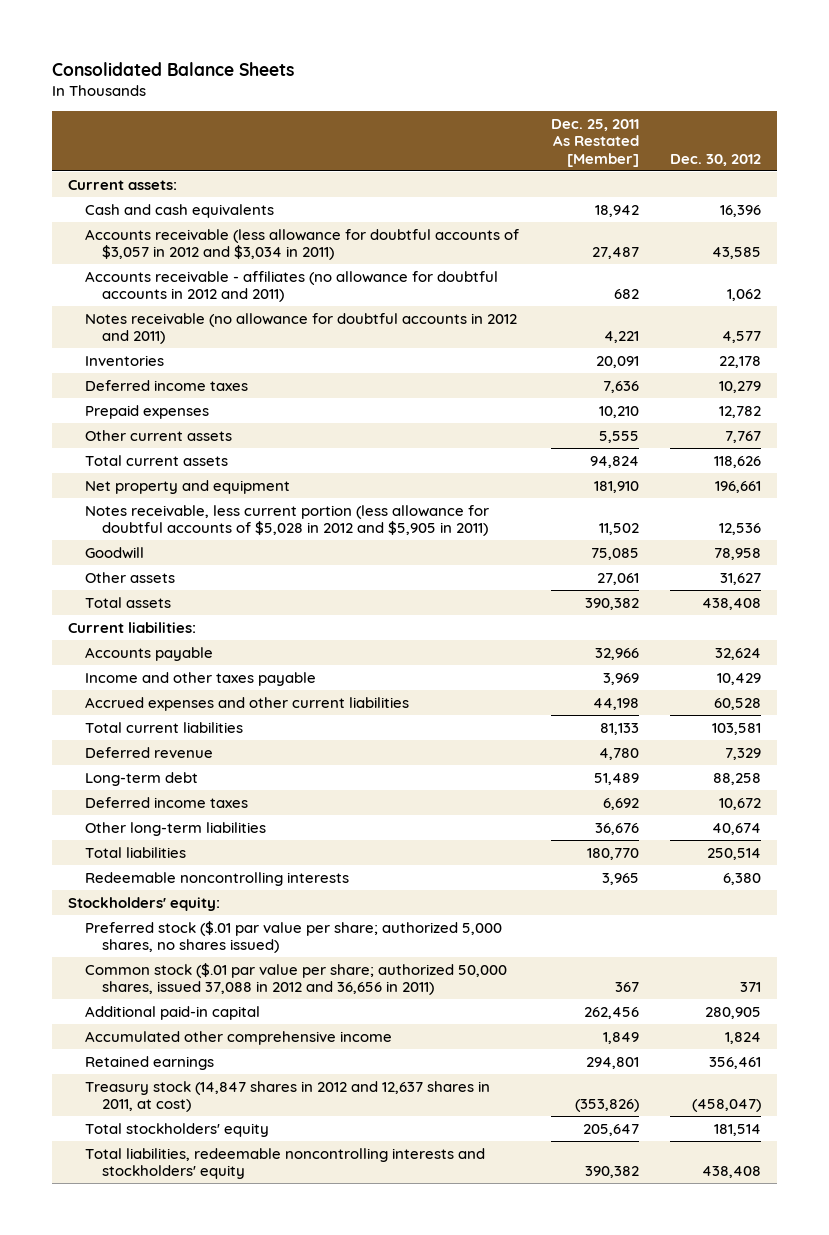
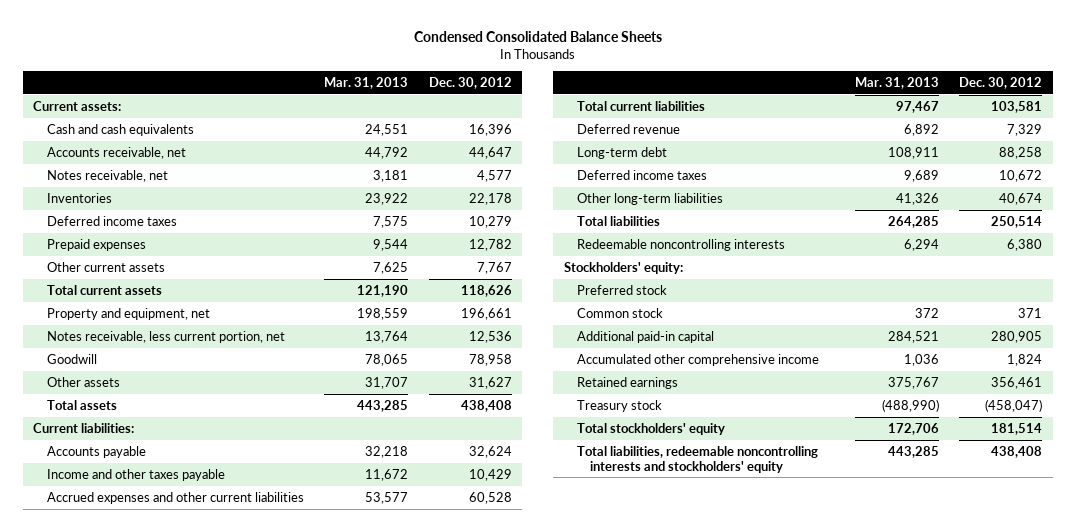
[52,61,295,76] Consolidated Balance Sheets -> [413,31,662,43] Condensed Consolidated Balance Sheets
[550,118,639,167] Dec. 25, 2011 As Restated [Member] -> none
none -> [324,77,409,90] Mar. 31, 2013
[84,228,519,261] Accounts receivable (less allowance for doubtful accounts of $3,057 in 2012 and $3,034 in 2011) -> none
[84,270,498,303] Accounts receivable - affiliates (no allowance for doubtful accounts in 2012 and 2011) -> none
none -> [46,146,186,159] Accounts receivable, net
[84,312,517,345] Notes receivable (no allowance for doubtful accounts in 2012 and 2011) -> [46,169,168,182] Notes receivable, net
[84,479,290,494] Net property and equipment -> [46,307,210,320] Property and equipment, net
[84,504,489,537] Notes receivable, less current portion (less allowance for doubtful accounts of $5,028 in 2012 and $5,905 in 2011) -> [46,330,285,343] Notes receivable, less current portion, net
[84,920,502,954] Preferred stock ($.01 par value per share; authorized 5,000 shares, no shares issued) -> [576,284,667,295] Preferred stock
[84,962,507,996] Common stock ($.01 par value per share; authorized 50,000 shares, issued 37,088 in 2012 and 36,656 in 2011) -> [576,307,663,318] Common stock
[84,1080,490,1113] Treasury stock (14,847 shares in 2012 and 12,637 shares in 2011, at cost) -> [576,399,662,412] Treasury stock

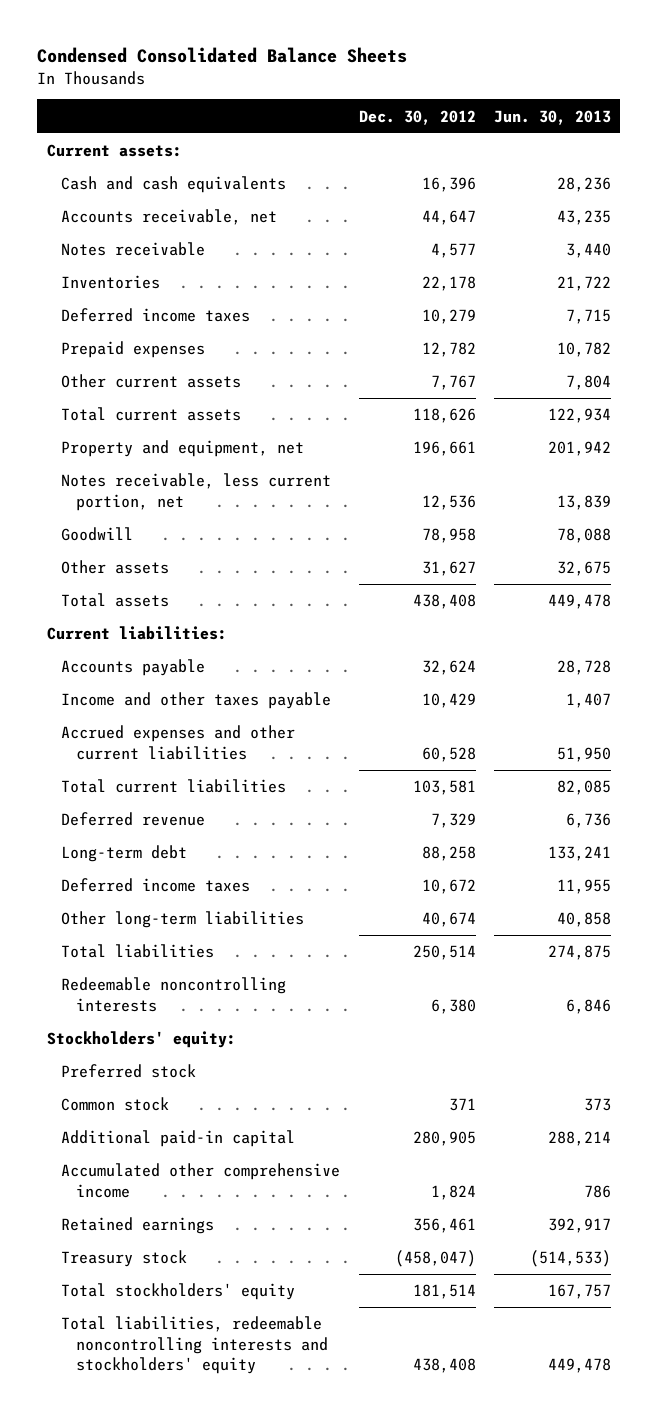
[324,77,409,90] Mar. 31, 2013 -> none
none -> [493,109,611,125] Jun. 30, 2013
[46,169,168,182] Notes receivable, net -> [61,242,206,257] Notes receivable

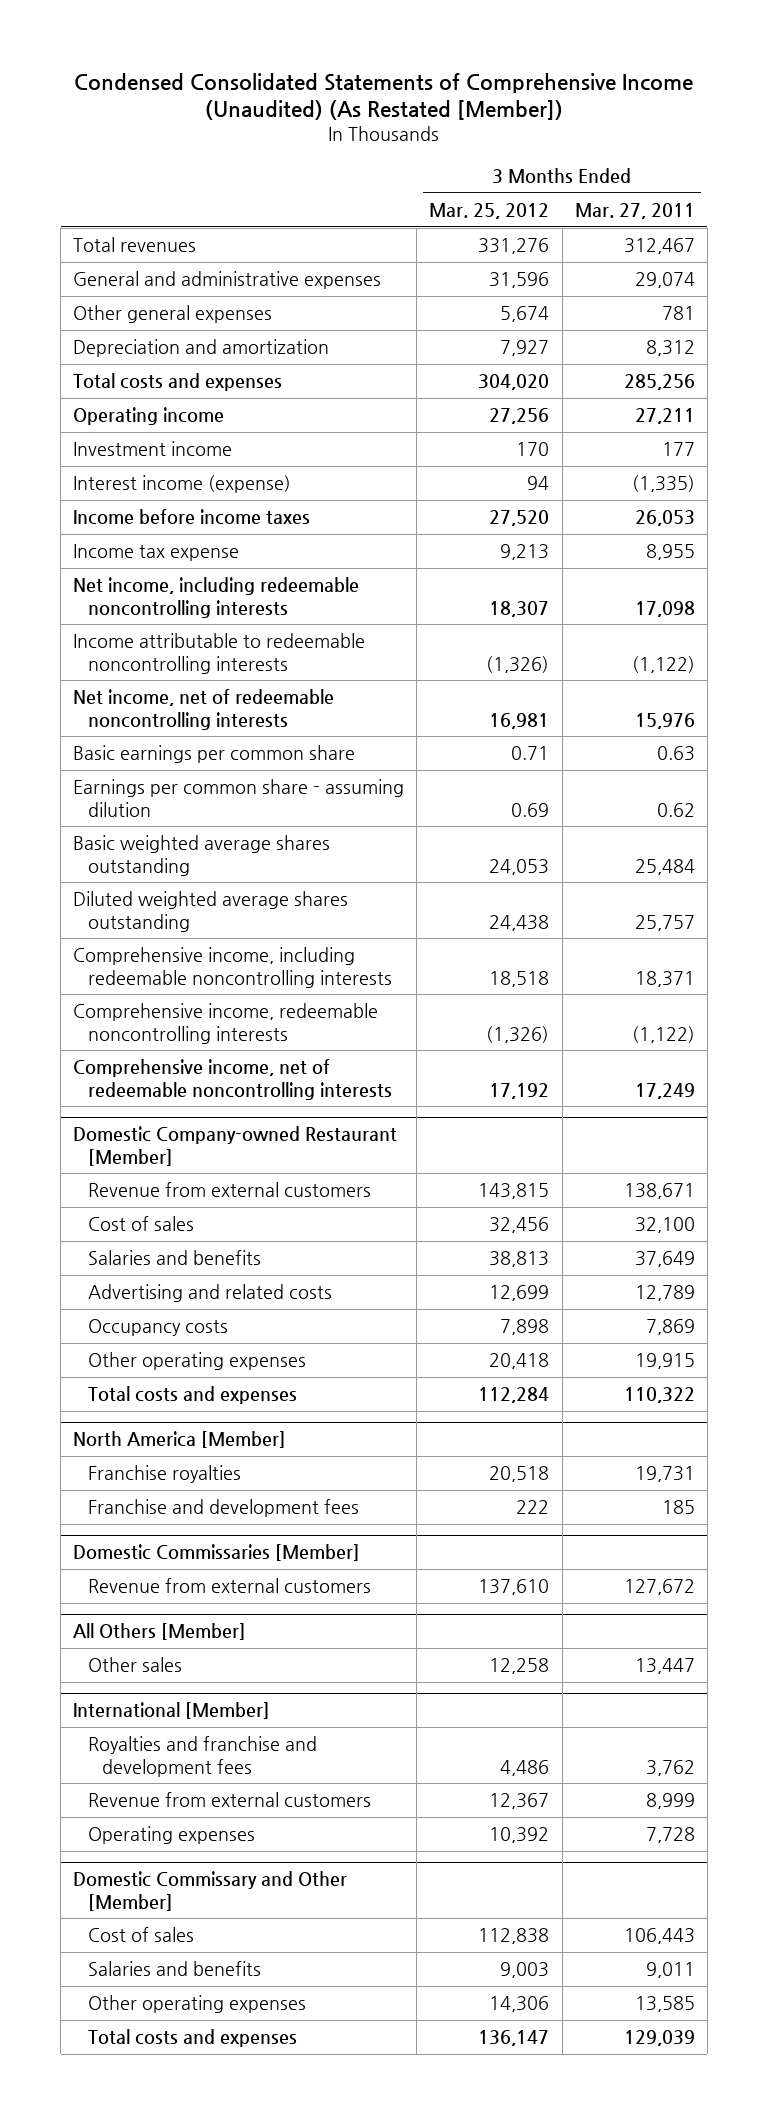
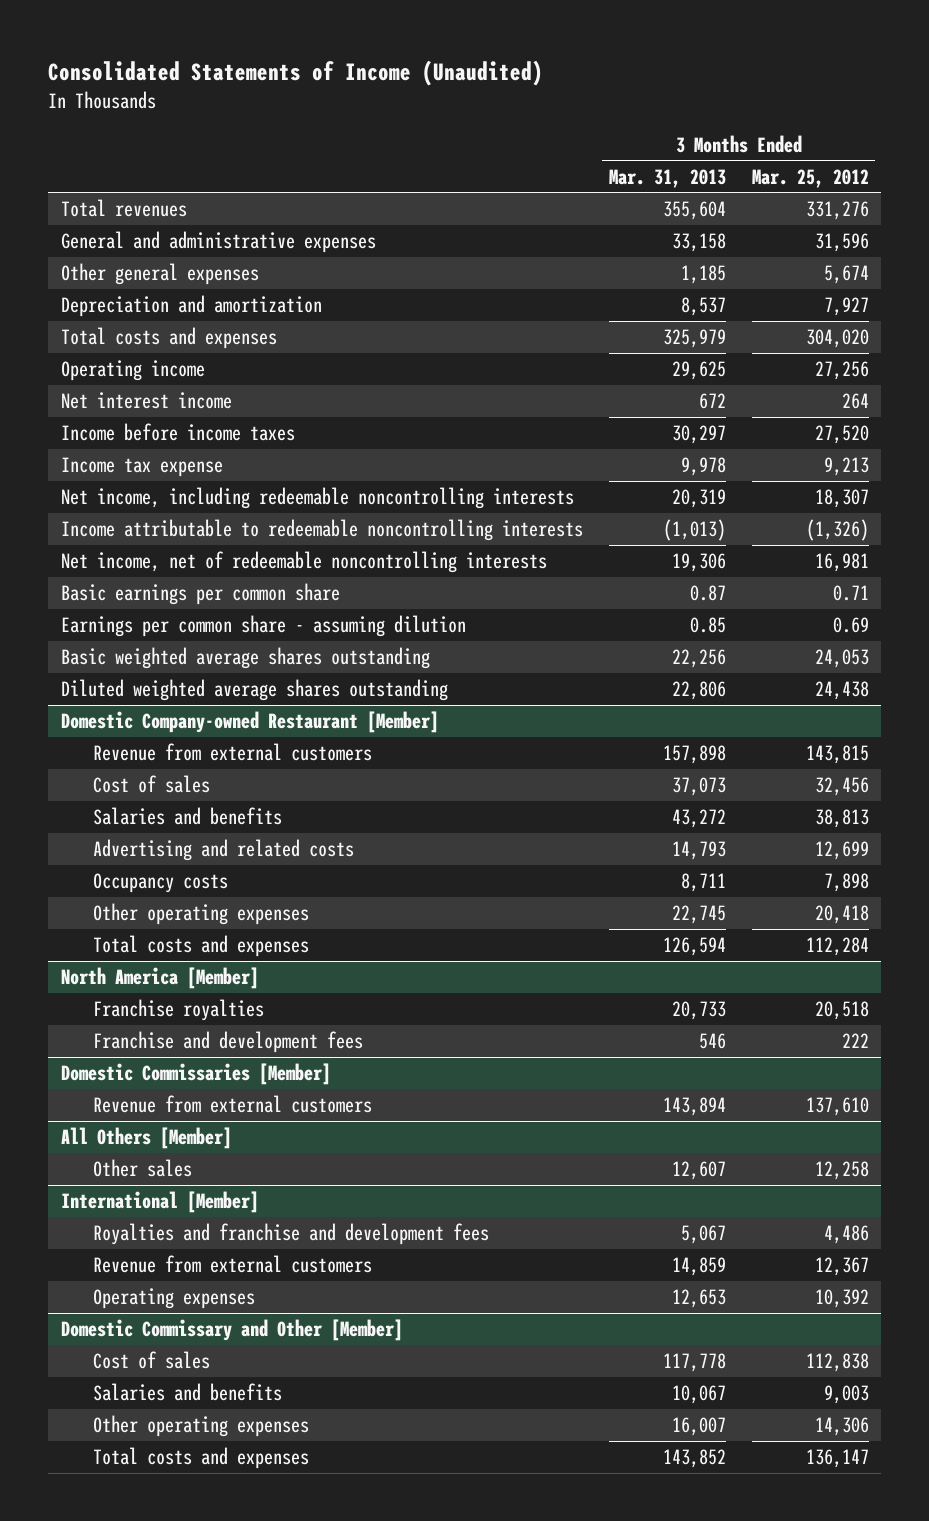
[73,72,693,121] Condensed Consolidated Statements of Comprehensive Income (Unaudited) (As Restated [Member]) -> [47,59,543,86] Consolidated Statements of Income (Unaudited)
[574,202,695,219] Mar. 27, 2011 -> none
none -> [608,168,726,188] Mar. 31, 2013
[73,441,233,457] Investment income -> none
[73,475,292,494] Interest income (expense) -> [60,392,232,410] Net interest income
[527,476,550,491] 94 -> [841,393,869,410] 264
[73,947,392,988] Comprehensive income, including redeemable noncontrolling interests -> none
[73,1003,379,1044] Comprehensive income, redeemable noncontrolling interests -> none
[73,1059,392,1100] Comprehensive income, net of redeemable noncontrolling interests -> none

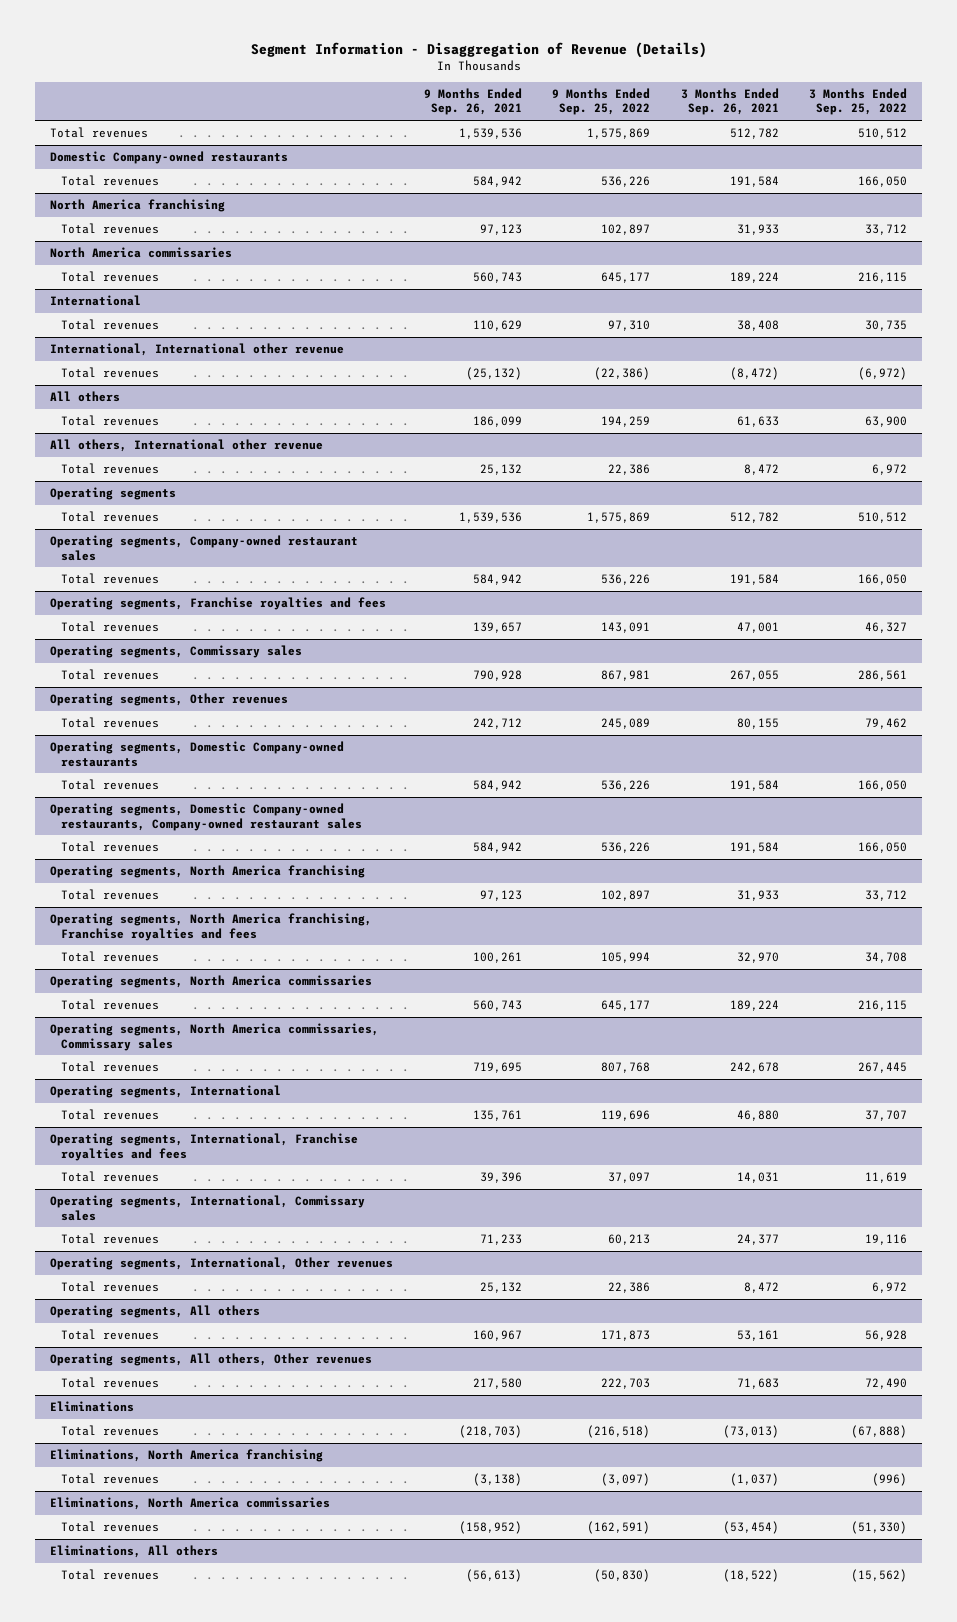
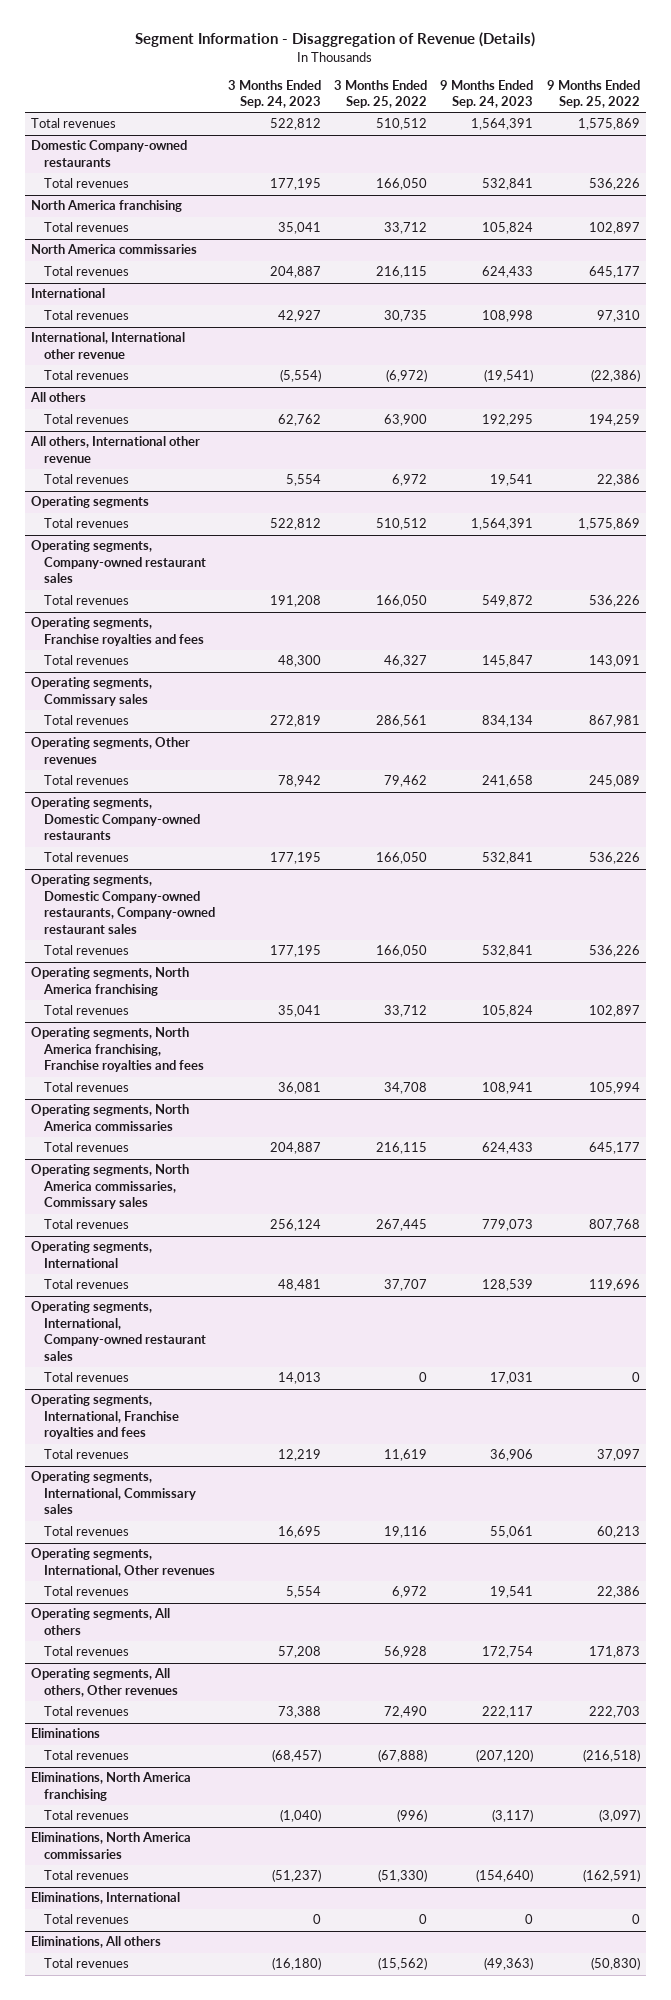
[423,87,522,116] 9 Months Ended Sep. 26, 2021 -> none
[680,87,779,116] 3 Months Ended Sep. 26, 2021 -> none
none -> [228,79,322,109] 3 Months Ended Sep. 24, 2023
none -> [440,79,534,109] 9 Months Ended Sep. 24, 2023
none -> [31,1301,207,1361] Operating segments, International, Company-owned restaurant sales
none -> [44,1372,130,1383] Total revenues
none -> [31,1892,181,1905] Eliminations, International
none -> [44,1914,130,1925] Total revenues

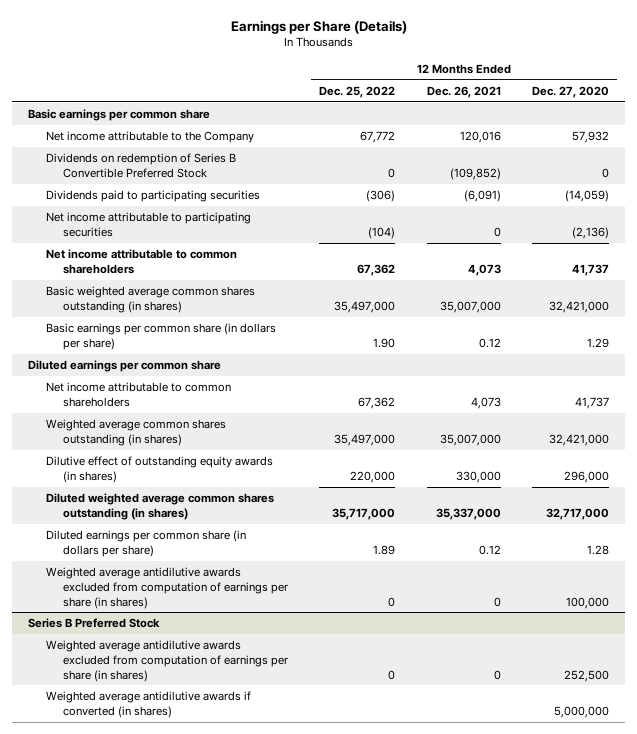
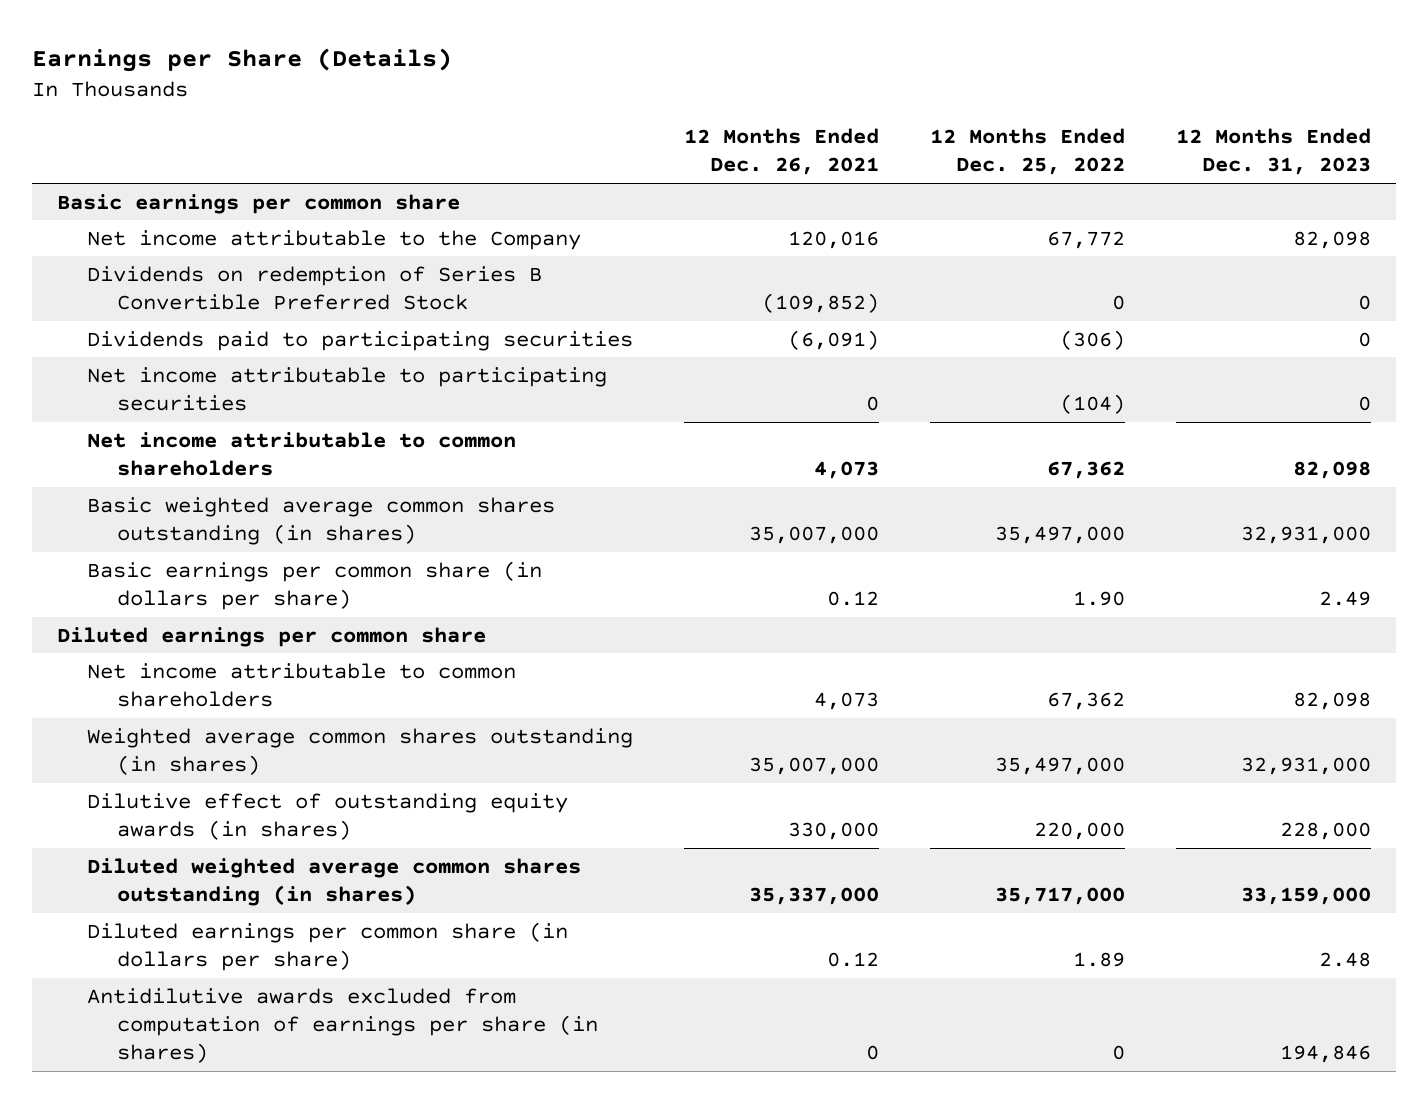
[532,85,610,98] Dec. 27, 2020 -> none
none -> [1175,128,1371,176] 12 Months Ended Dec. 31, 2023
[28,618,161,629] Series B Preferred Stock -> none
[45,640,288,682] Weighted average antidilutive awards excluded from computation of earnings per share (in shares) -> none
[45,691,251,718] Weighted average antidilutive awards if converted (in shares) -> none
[45,567,288,609] Weighted average antidilutive awards excluded from computation of earnings per share (in shares) -> [87,987,598,1064] Antidilutive awards excluded from computation of earnings per share (in shares)

